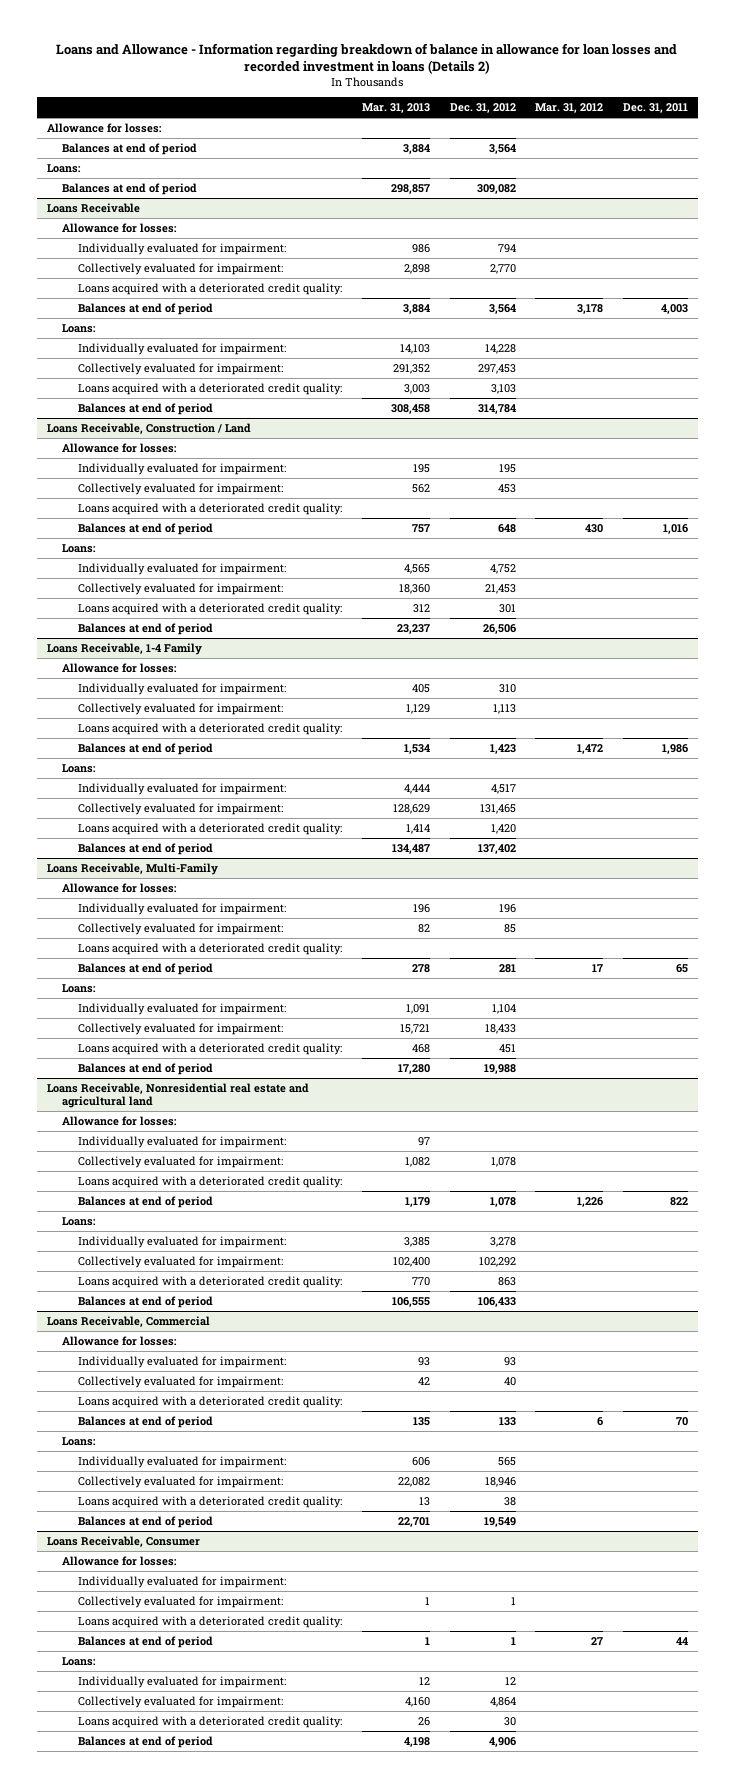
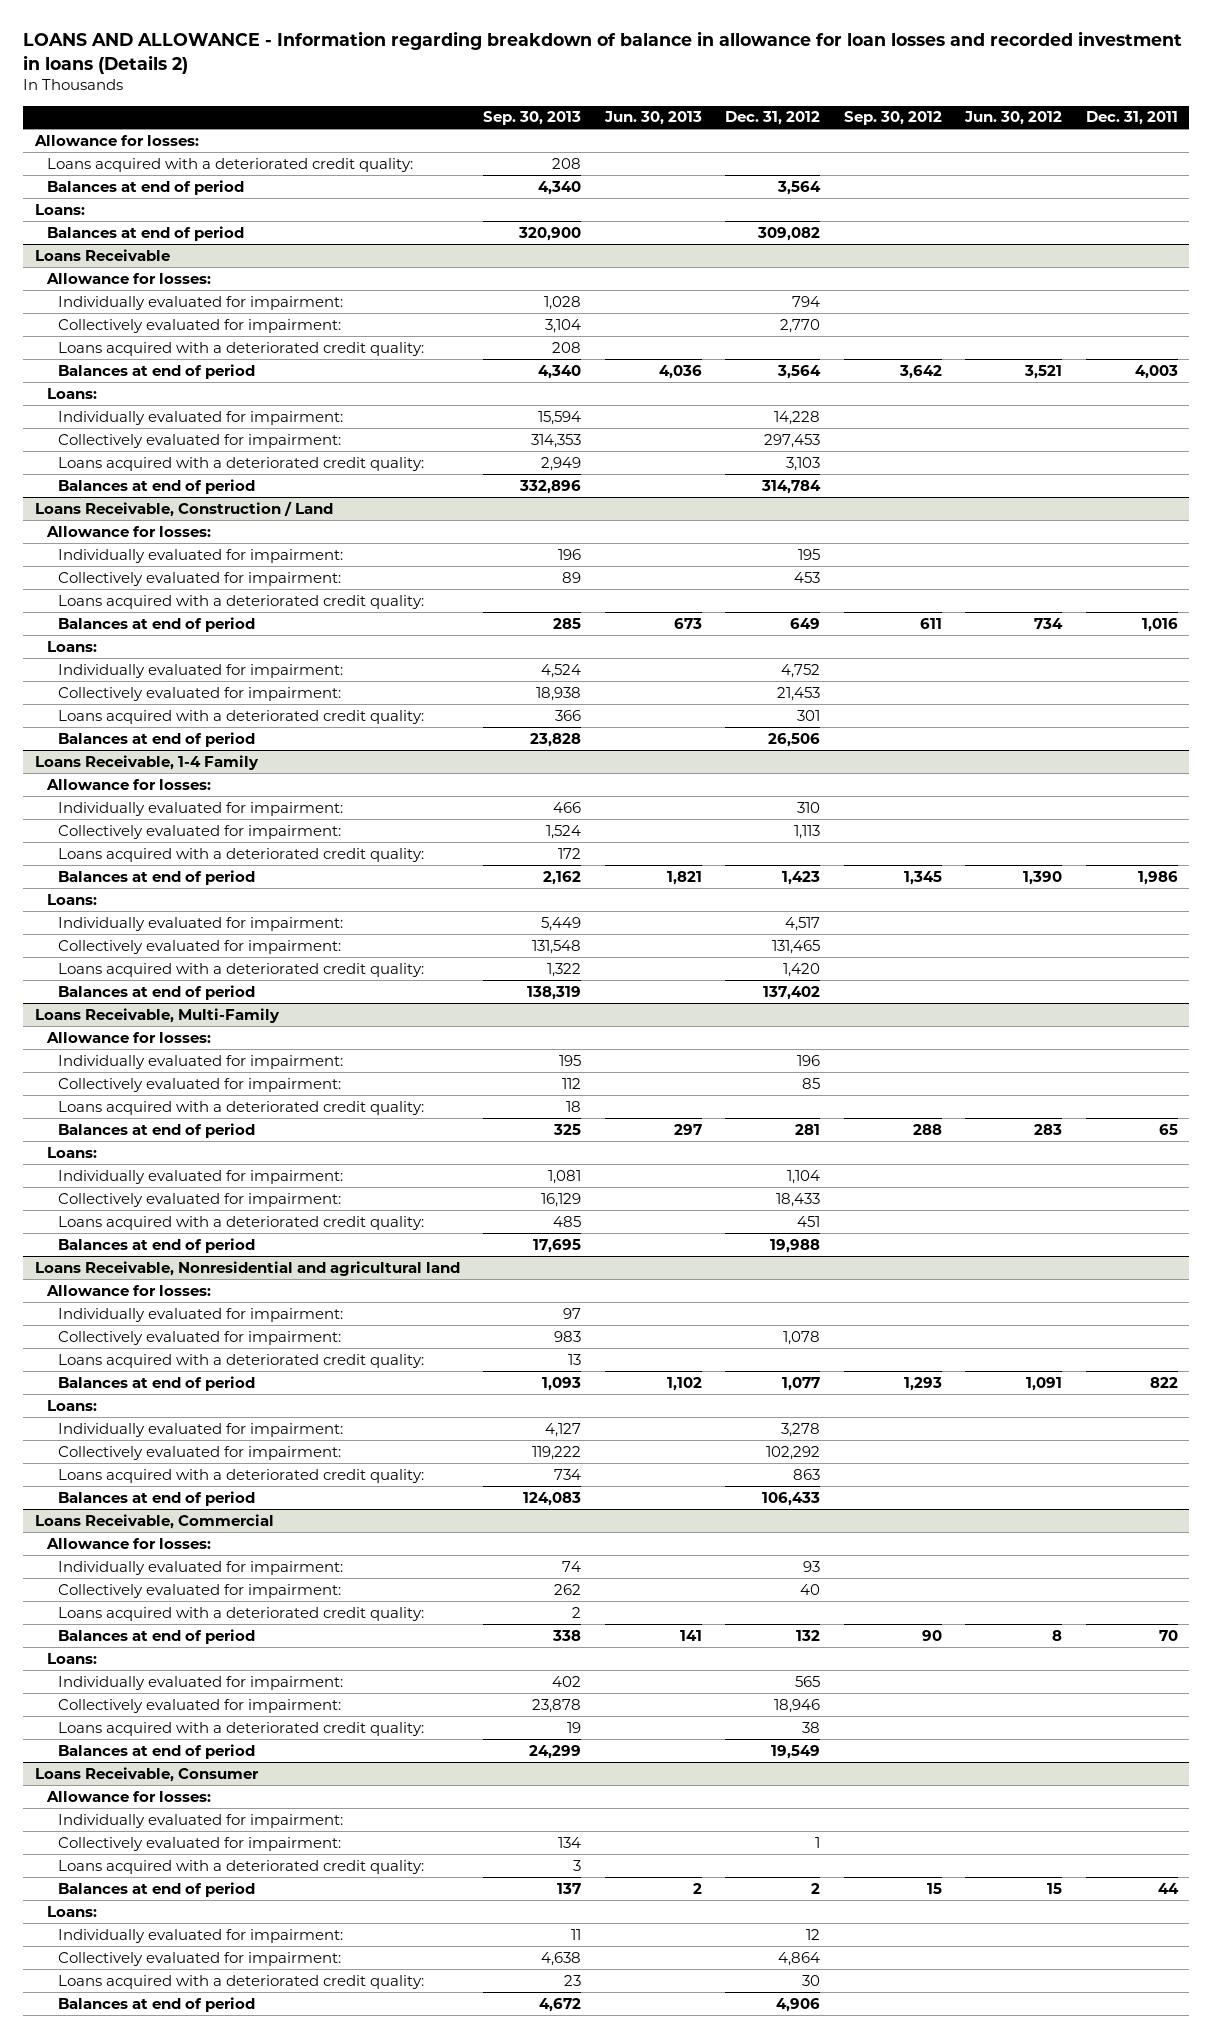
[56,43,678,75] Loans and Allowance - Information regarding breakdown of balance in allowance for loan losses and recorded investment in loans (Details 2) -> [22,31,1182,74] LOANS AND ALLOWANCE - Information regarding breakdown of balance in allowance for loan losses and recorded investment in loans (Details 2)
[361,103,430,114] Mar. 31, 2013 -> none
[535,103,604,114] Mar. 31, 2012 -> none
none -> [483,111,582,126] Sep. 30, 2013
none -> [603,111,702,126] Jun. 30, 2013
none -> [843,111,942,126] Sep. 30, 2012
none -> [964,111,1063,126] Jun. 30, 2012
none -> [46,157,413,172] Loans acquired with a deteriorated credit quality:
[497,523,516,533] 648 -> [790,617,821,629] 649
[46,1082,309,1109] Loans Receivable, Nonresidential real estate and agricultural land -> [34,1260,460,1276] Loans Receivable, Nonresidential and agricultural land
[489,1196,516,1207] 1,078 -> [782,1376,821,1391] 1,077
[498,1416,516,1426] 133 -> [796,1629,821,1641] 132
[510,1636,516,1645] 1 -> [811,1882,821,1894] 2

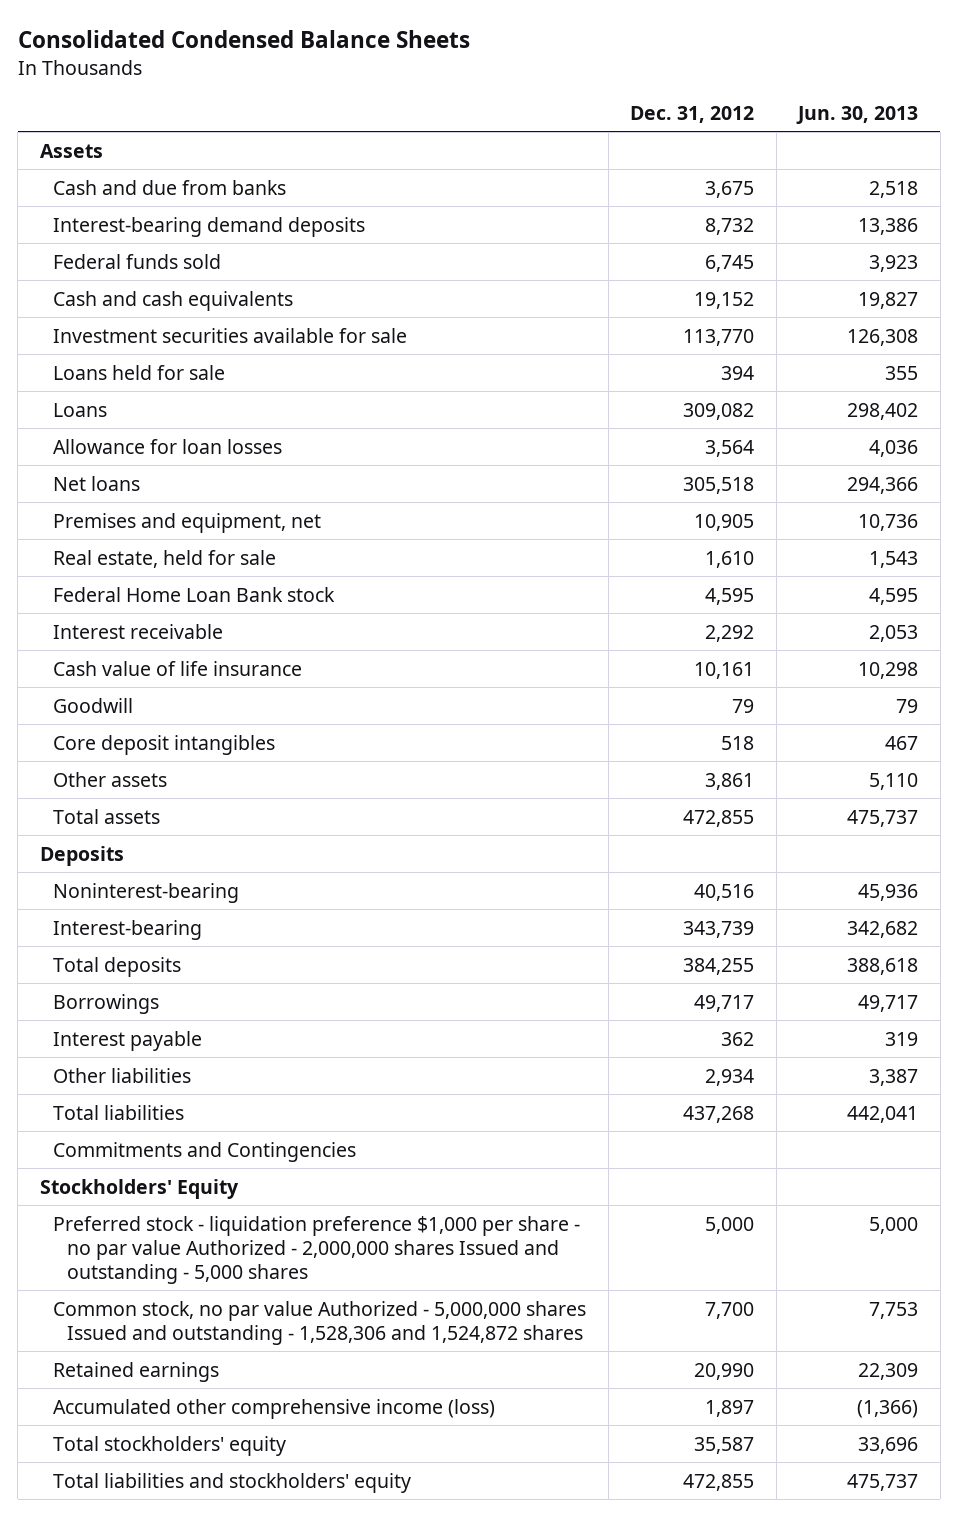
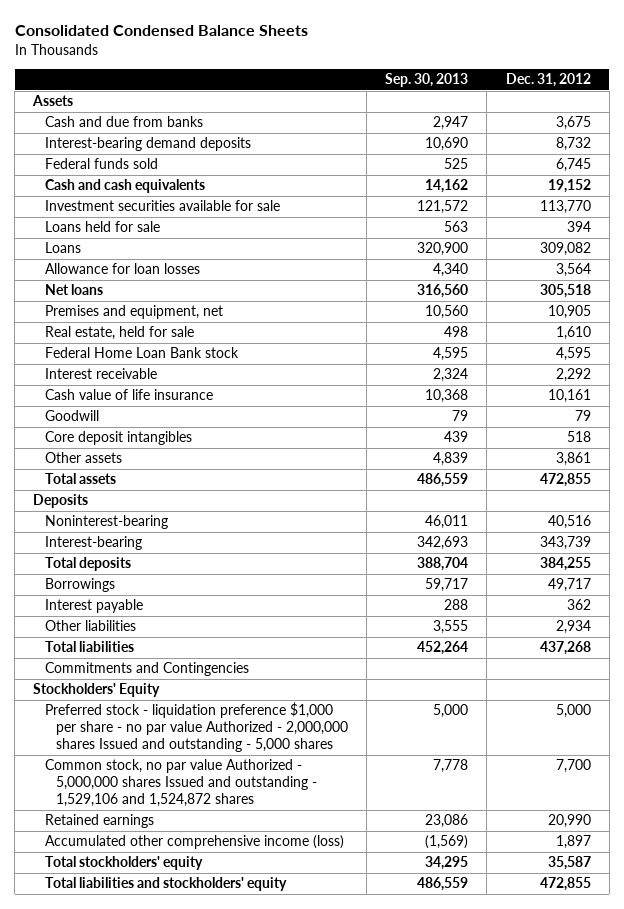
[796,105,919,124] Jun. 30, 2013 -> none
none -> [385,73,469,88] Sep. 30, 2013
[53,1300,587,1345] Common stock, no par value Authorized - 5,000,000 shares Issued and outstanding - 1,528,306 and 1,524,872 shares -> [44,759,318,808] Common stock, no par value Authorized - 5,000,000 shares Issued and outstanding - 1,529,106 and 1,524,872 shares

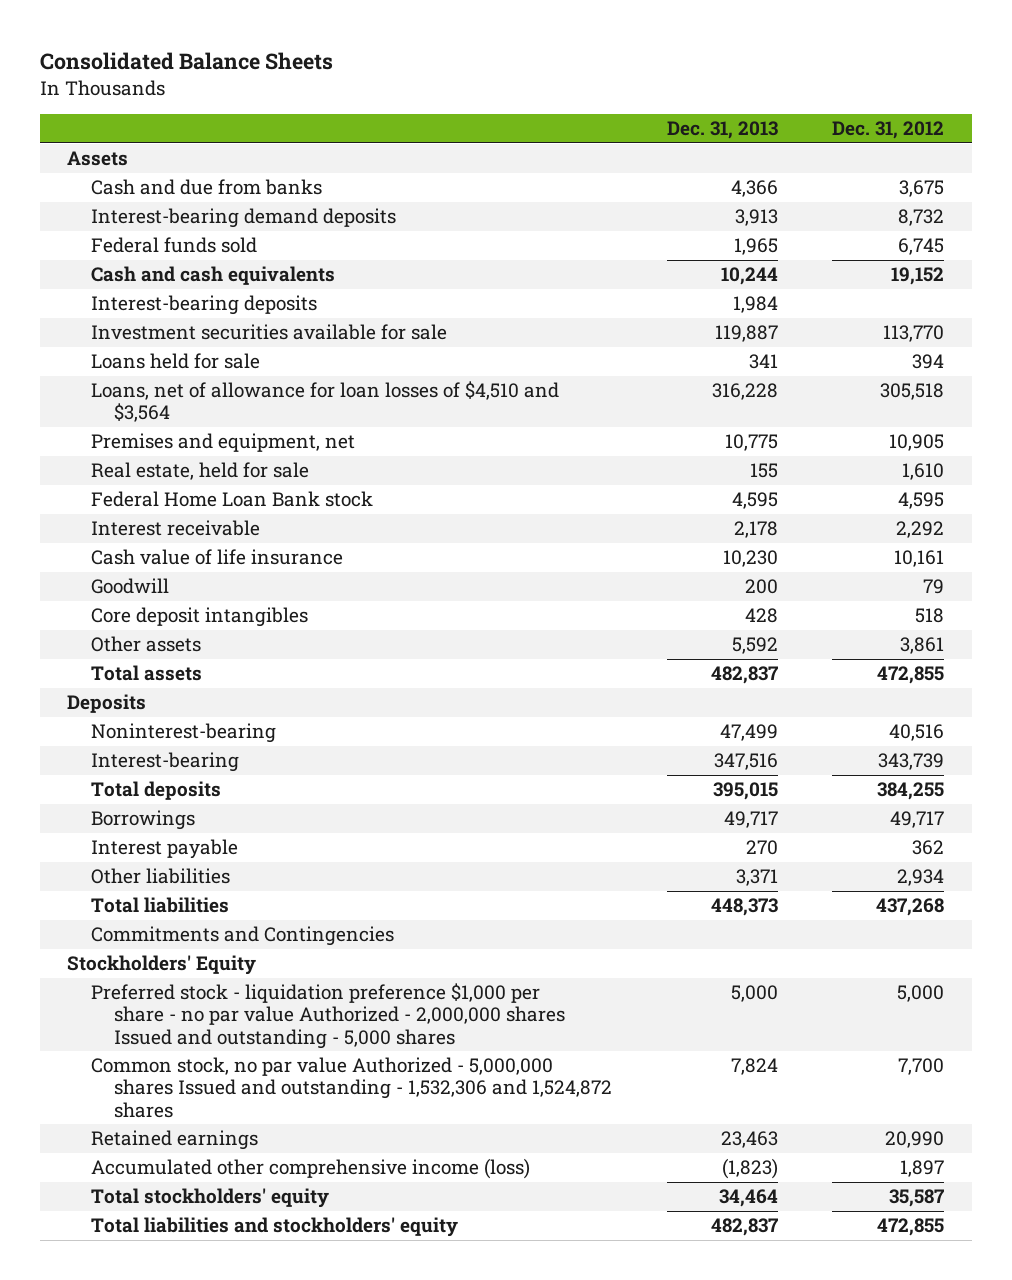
[14,25,308,37] Consolidated Condensed Balance Sheets -> [39,52,333,71] Consolidated Balance Sheets
[385,73,469,88] Sep. 30, 2013 -> none
none -> [666,120,778,139] Dec. 31, 2013
none -> [90,295,317,316] Interest-bearing deposits
[44,242,81,254] Loans -> none
[44,263,200,275] Allowance for loan losses -> none
[44,284,103,296] Net loans -> [90,381,559,423] Loans, net of allowance for loan losses of $4,510 and $3,564
[44,759,318,808] Common stock, no par value Authorized - 5,000,000 shares Issued and outstanding - 1,529,106 and 1,524,872 shares -> [90,1057,612,1118] Common stock, no par value Authorized - 5,000,000 shares Issued and outstanding - 1,532,306 and 1,524,872 shares

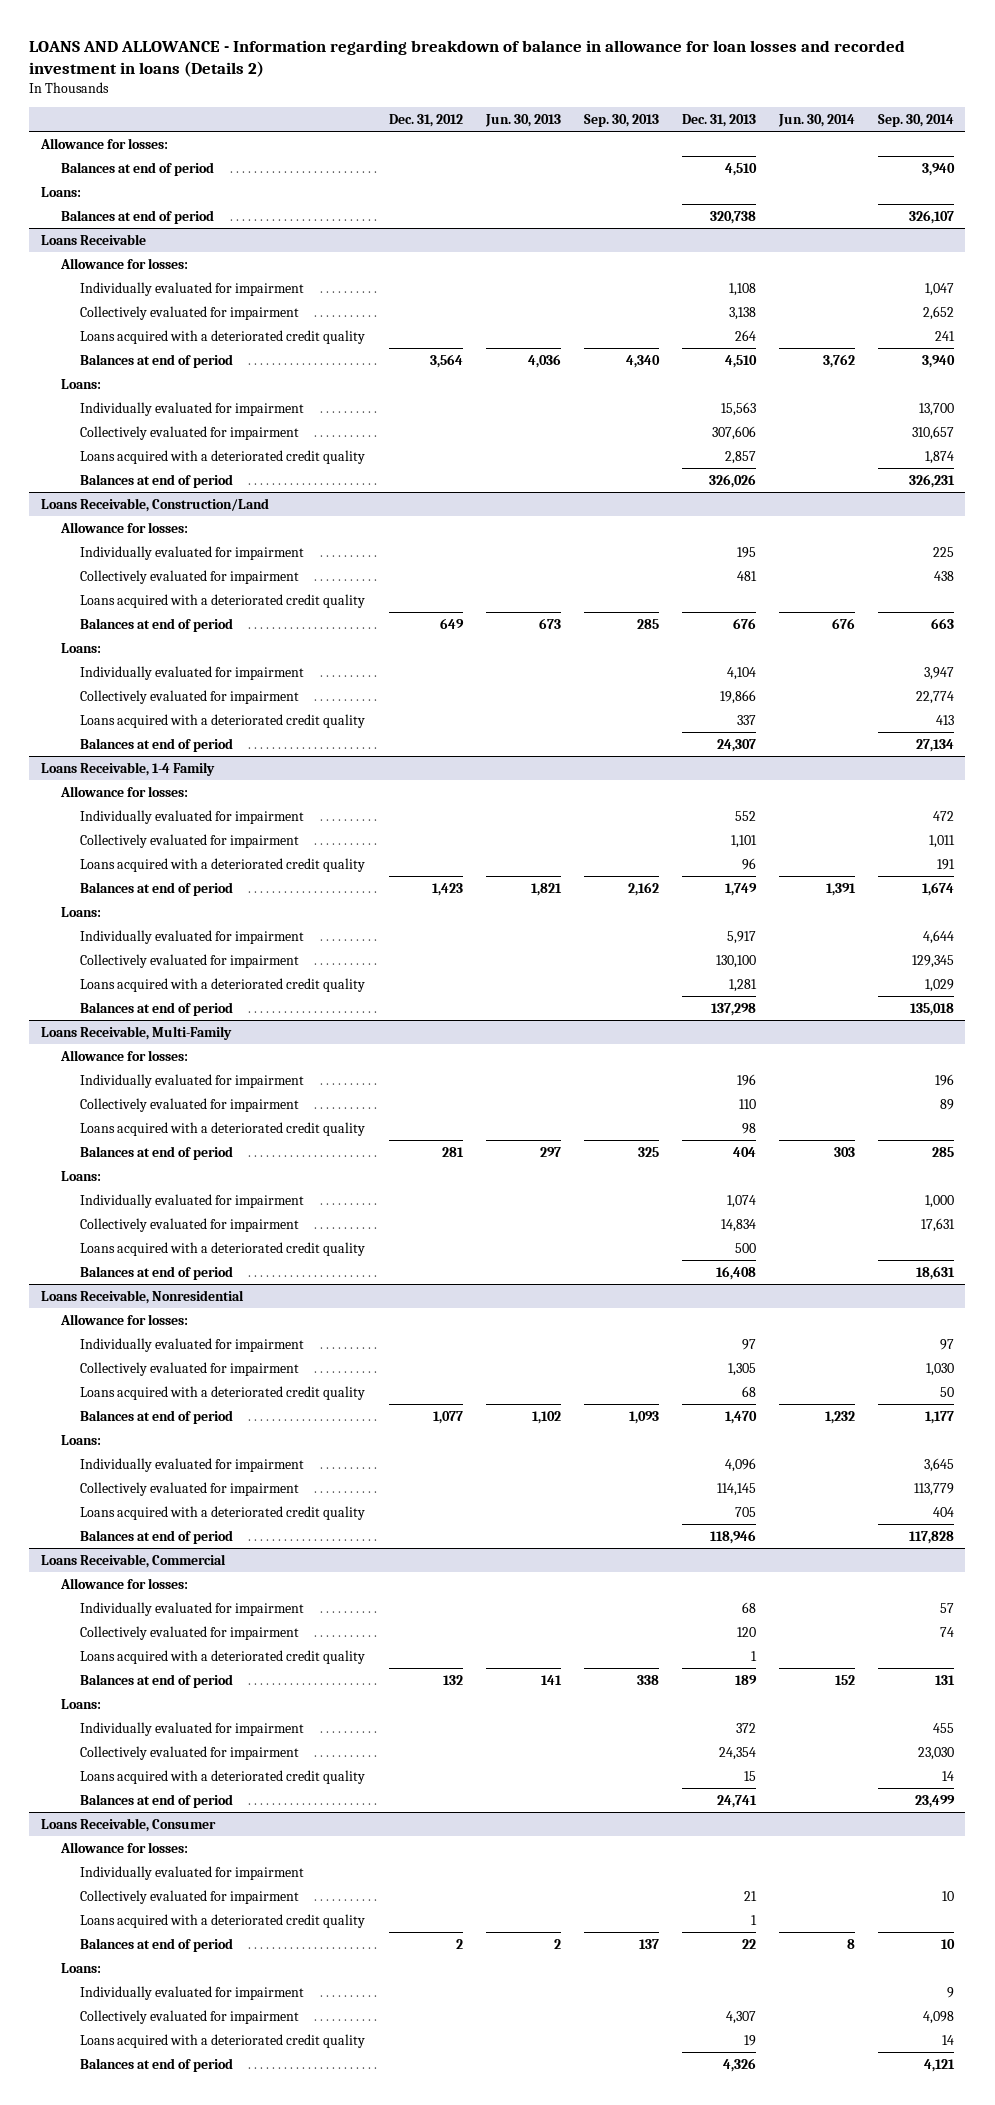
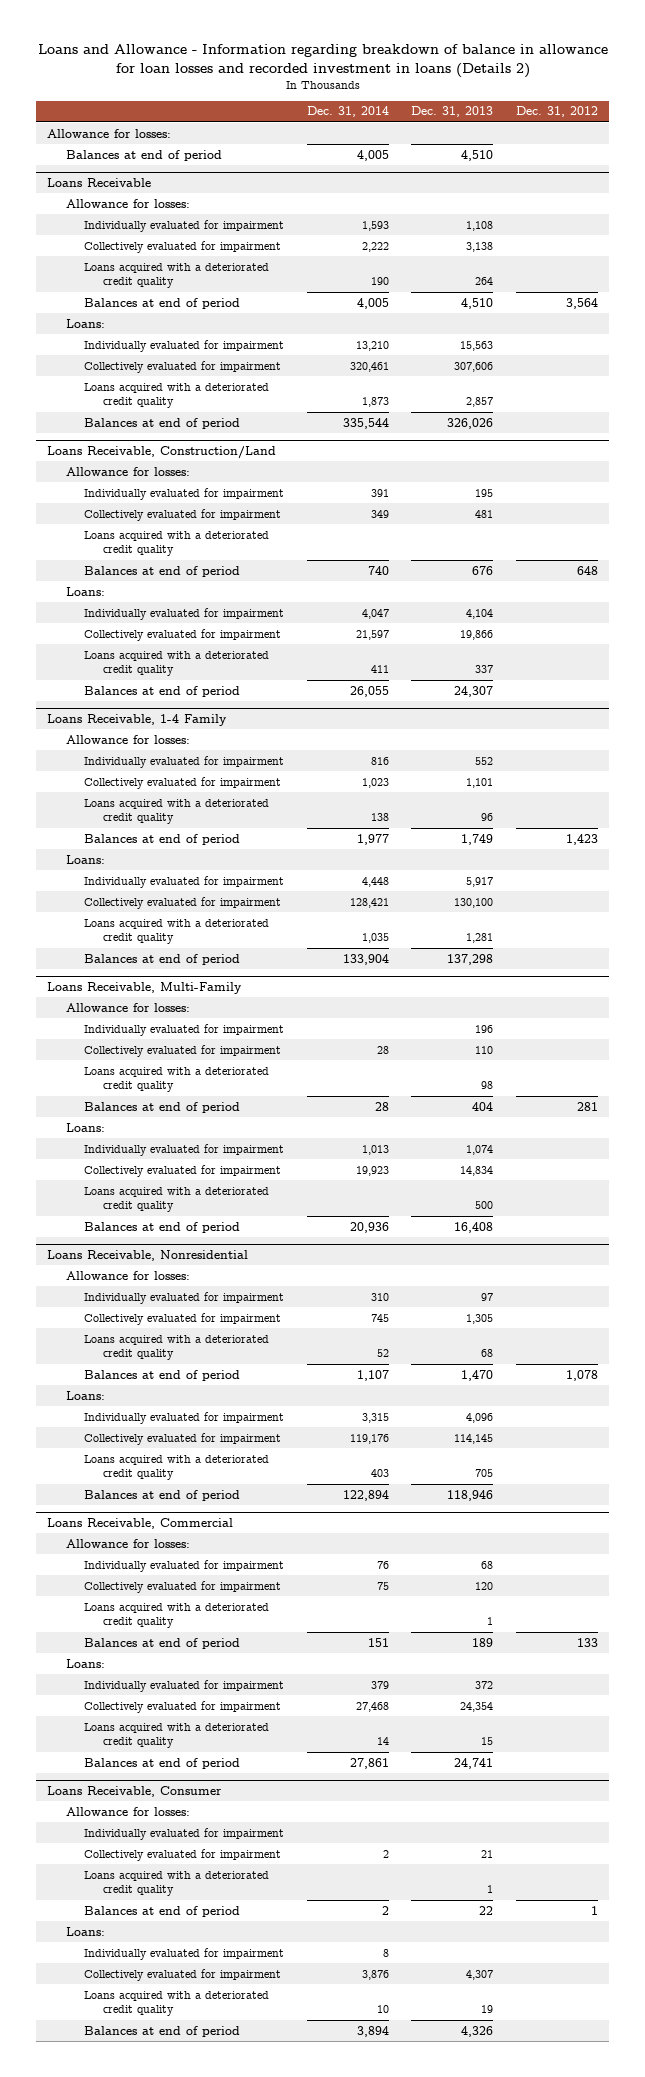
[29,39,906,77] LOANS AND ALLOWANCE - Information regarding breakdown of balance in allowance for loan losses and recorded investment in loans (Details 2) -> [37,44,608,78] Loans and Allowance - Information regarding breakdown of balance in allowance for loan losses and recorded investment in loans (Details 2)
[484,114,561,128] Jun. 30, 2013 -> none
[583,114,659,128] Sep. 30, 2013 -> none
[777,114,855,128] Jun. 30, 2014 -> none
[877,114,954,128] Sep. 30, 2014 -> none
none -> [306,106,389,118] Dec. 31, 2014
[40,186,81,197] Loans: -> none
[60,209,214,224] Balances at end of period -> none
[439,617,464,629] 649 -> [577,565,599,575] 648
[432,1410,463,1424] 1,077 -> [566,1369,599,1381] 1,078
[442,1674,463,1685] 132 -> [577,1637,599,1647] 133
[455,1938,463,1949] 2 -> [591,1905,599,1915] 1

